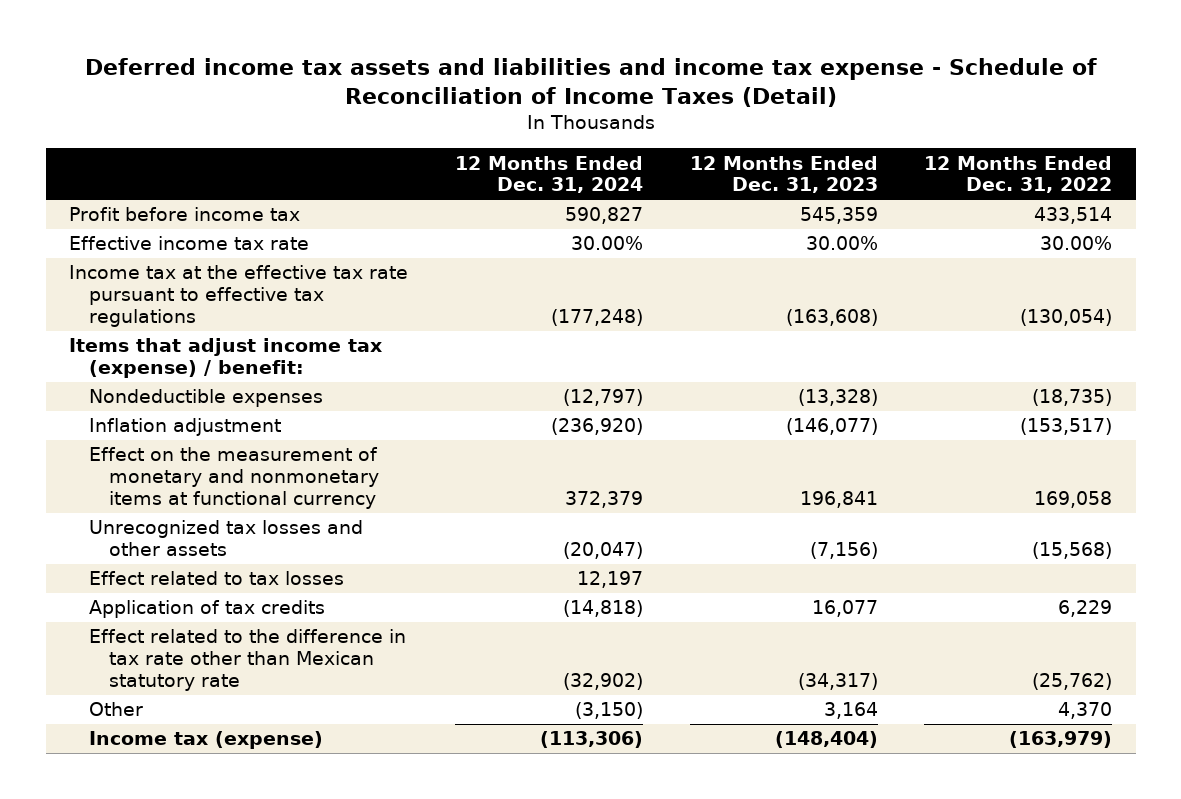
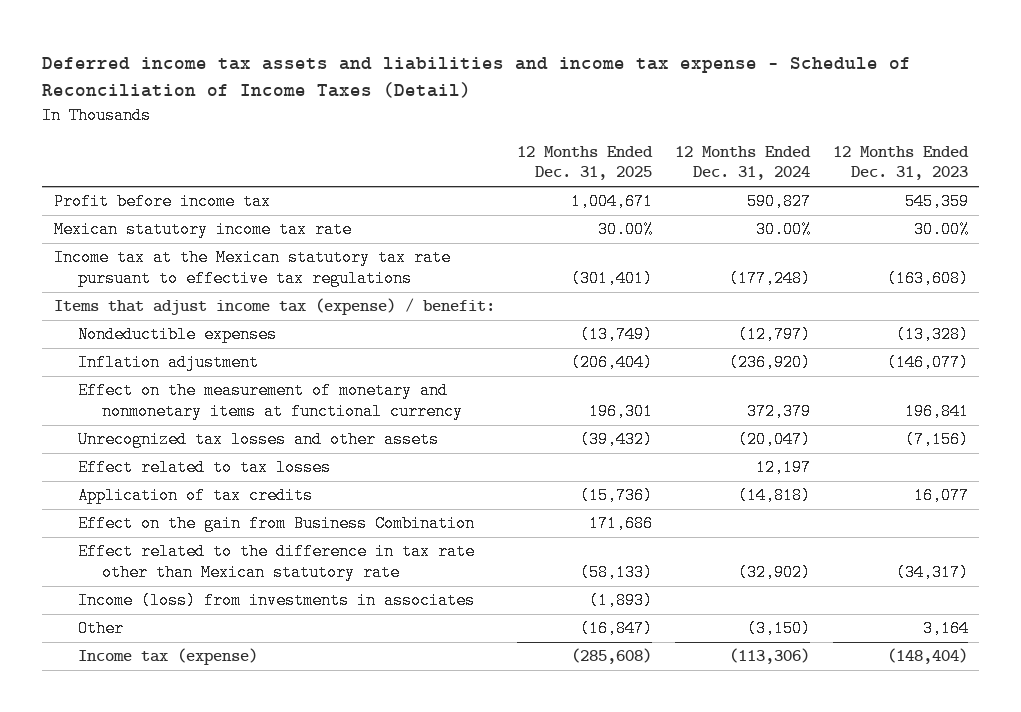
[924,155,1113,194] 12 Months Ended Dec. 31, 2022 -> none
none -> [517,145,654,181] 12 Months Ended Dec. 31, 2025
[69,236,310,251] Effective income tax rate -> [53,221,352,239] Mexican statutory income tax rate
[69,265,409,328] Income tax at the effective tax rate pursuant to effective tax regulations -> [53,249,451,287] Income tax at the Mexican statutory tax rate pursuant to effective tax regulations
none -> [77,515,475,533] Effect on the gain from Business Combination
none -> [77,592,475,610] Income (loss) from investments in associates

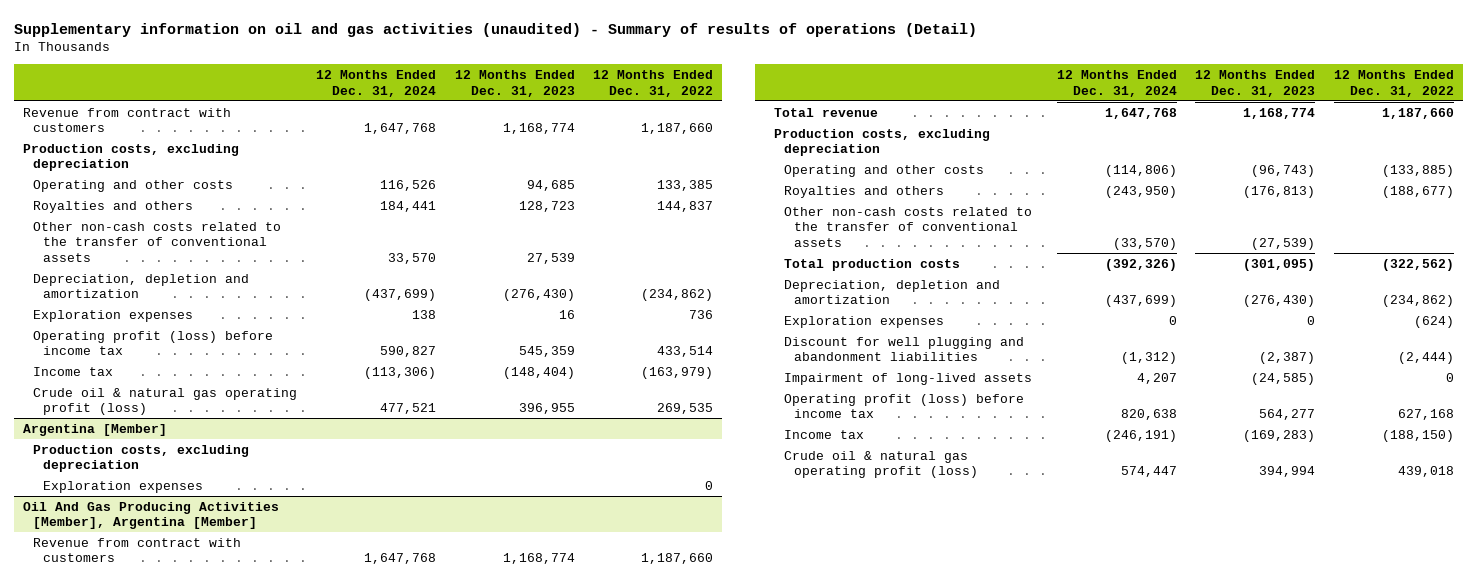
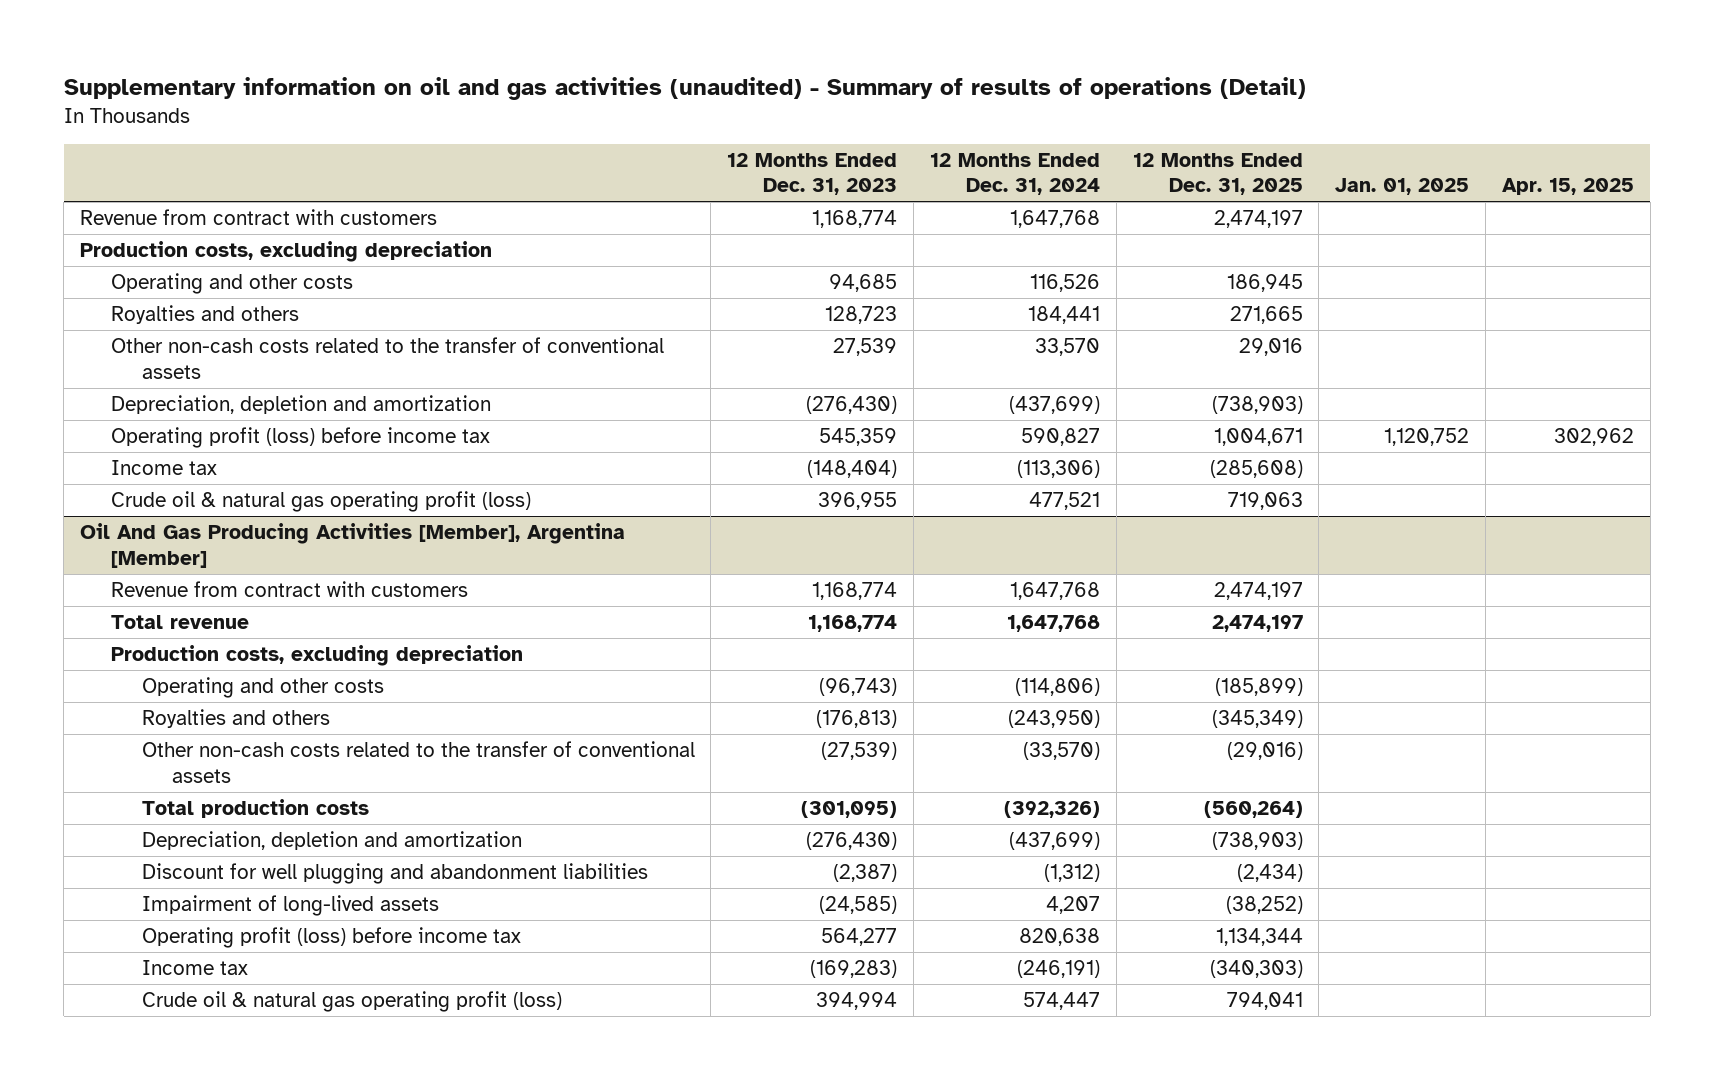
[593,70,714,97] 12 Months Ended Dec. 31, 2022 -> none
none -> [1132,152,1303,196] 12 Months Ended Dec. 31, 2025
none -> [1335,178,1470,196] Jan. 01, 2025
none -> [1501,178,1634,196] Apr. 15, 2025
[33,309,194,322] Exploration expenses -> none
[23,423,168,436] Argentina [Member] -> none
[33,444,250,473] Production costs, excluding depreciation -> none
[43,480,204,493] Exploration expenses -> none
[784,315,945,328] Exploration expenses -> none

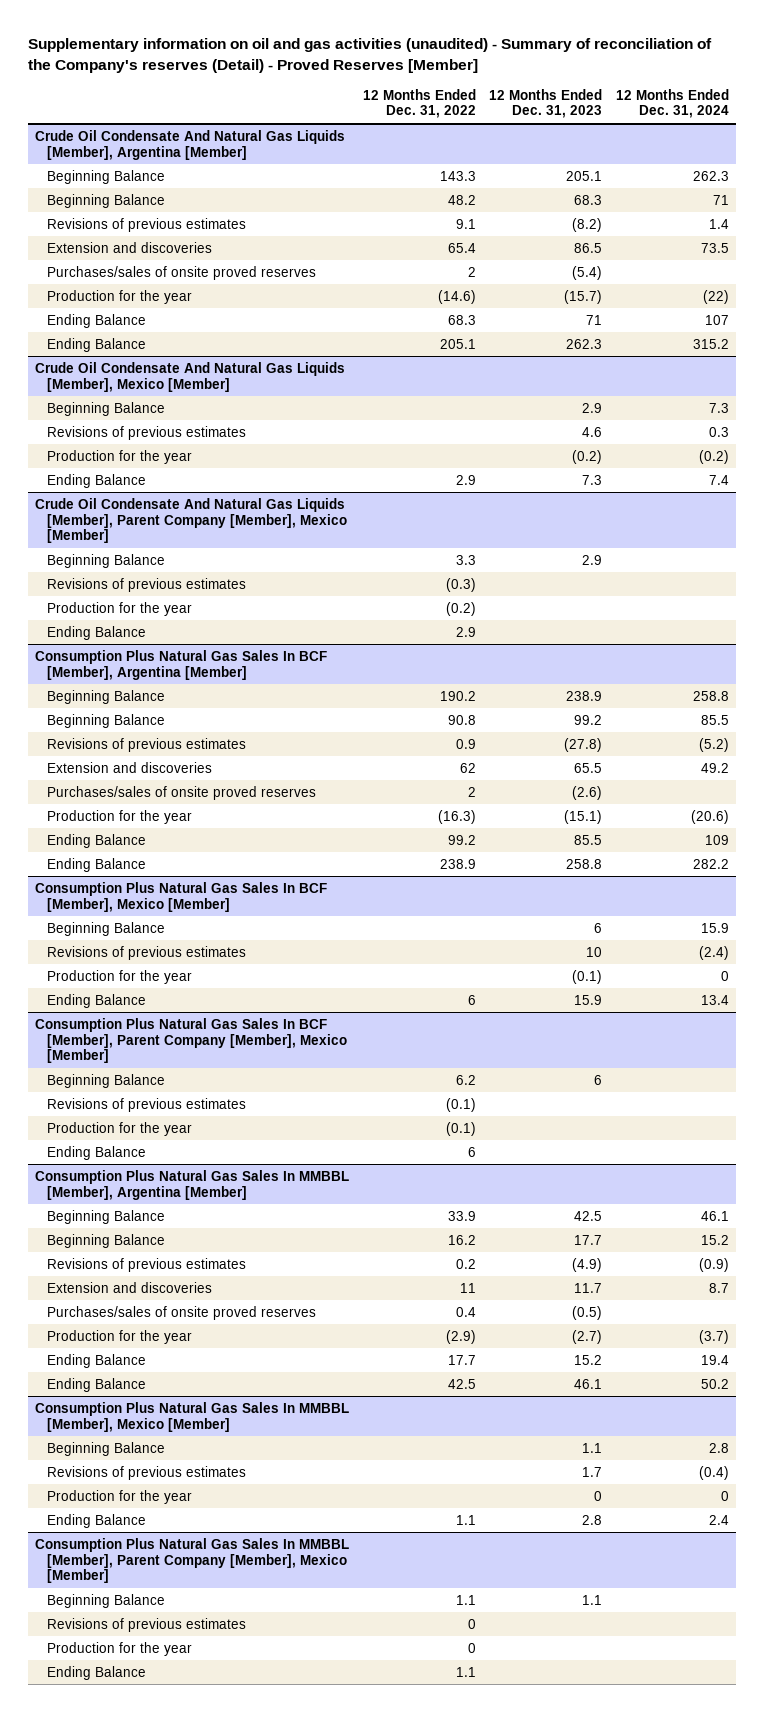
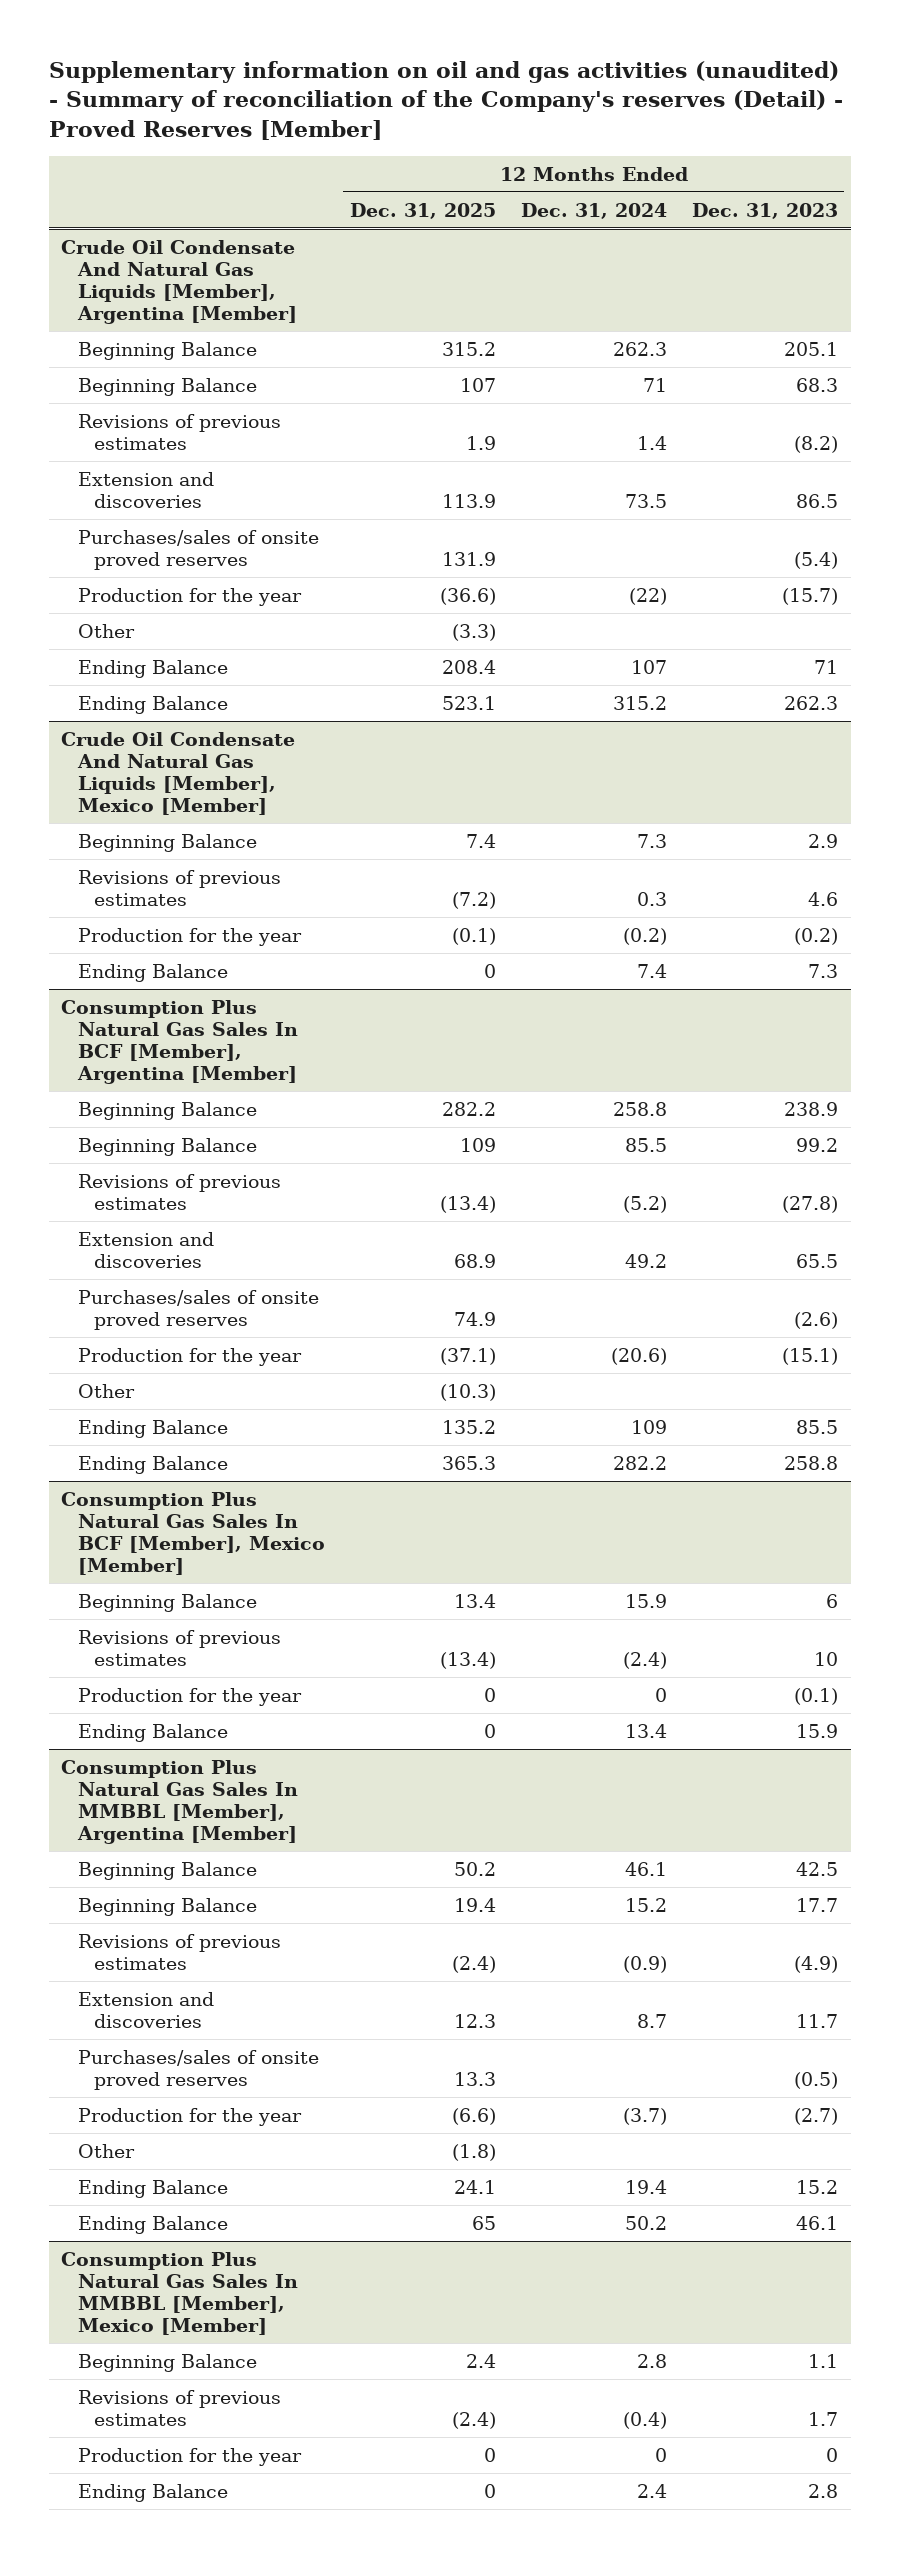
[362,88,476,119] 12 Months Ended Dec. 31, 2022 -> none
none -> [349,202,496,219] Dec. 31, 2025
none -> [77,623,135,638] Other
[35,497,348,544] Crude Oil Condensate And Natural Gas Liquids [Member], Parent Company [Member], Mexico [Member] -> none
[47,553,166,568] Beginning Balance -> none
[47,577,247,592] Revisions of previous estimates -> none
[47,601,193,616] Production for the year -> none
[47,625,147,640] Ending Balance -> none
none -> [77,1383,135,1398] Other
[35,1017,348,1064] Consumption Plus Natural Gas Sales In BCF [Member], Parent Company [Member], Mexico [Member] -> none
[47,1073,166,1088] Beginning Balance -> none
[47,1097,247,1112] Revisions of previous estimates -> none
[47,1121,193,1136] Production for the year -> none
[47,1145,147,1160] Ending Balance -> none
none -> [77,2143,135,2158] Other
[35,1537,350,1584] Consumption Plus Natural Gas Sales In MMBBL [Member], Parent Company [Member], Mexico [Member] -> none
[47,1593,166,1608] Beginning Balance -> none
[47,1617,247,1632] Revisions of previous estimates -> none
[47,1641,193,1656] Production for the year -> none
[47,1665,147,1680] Ending Balance -> none

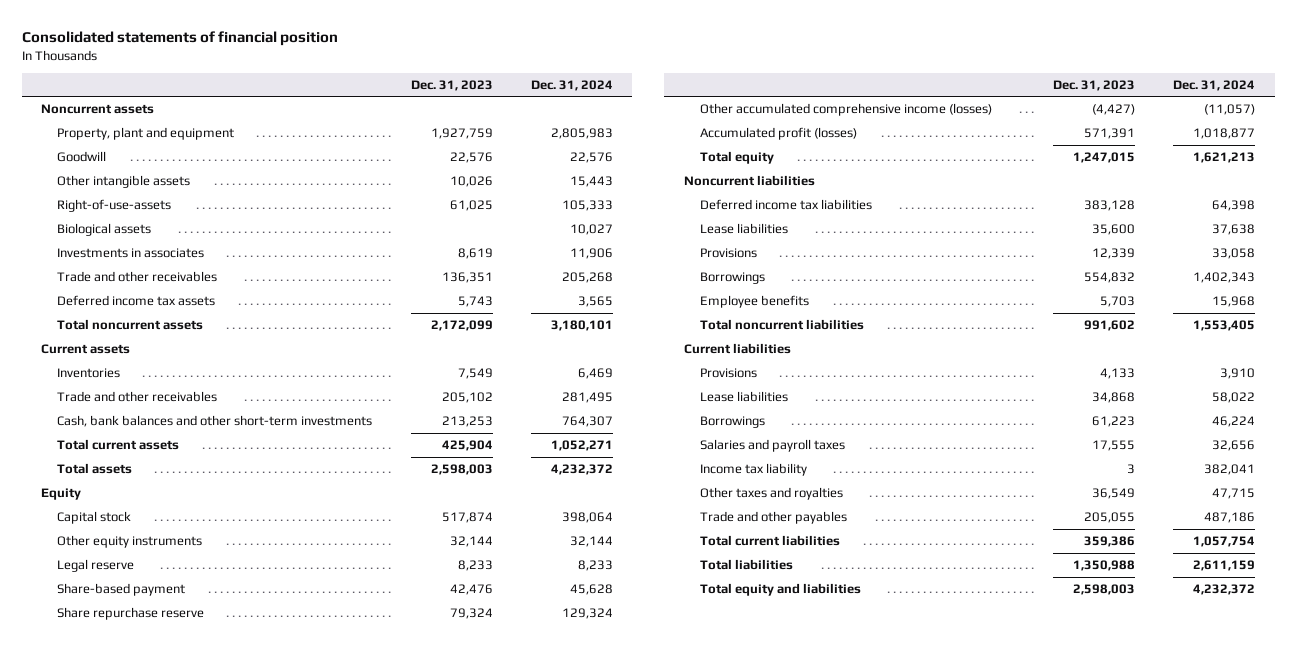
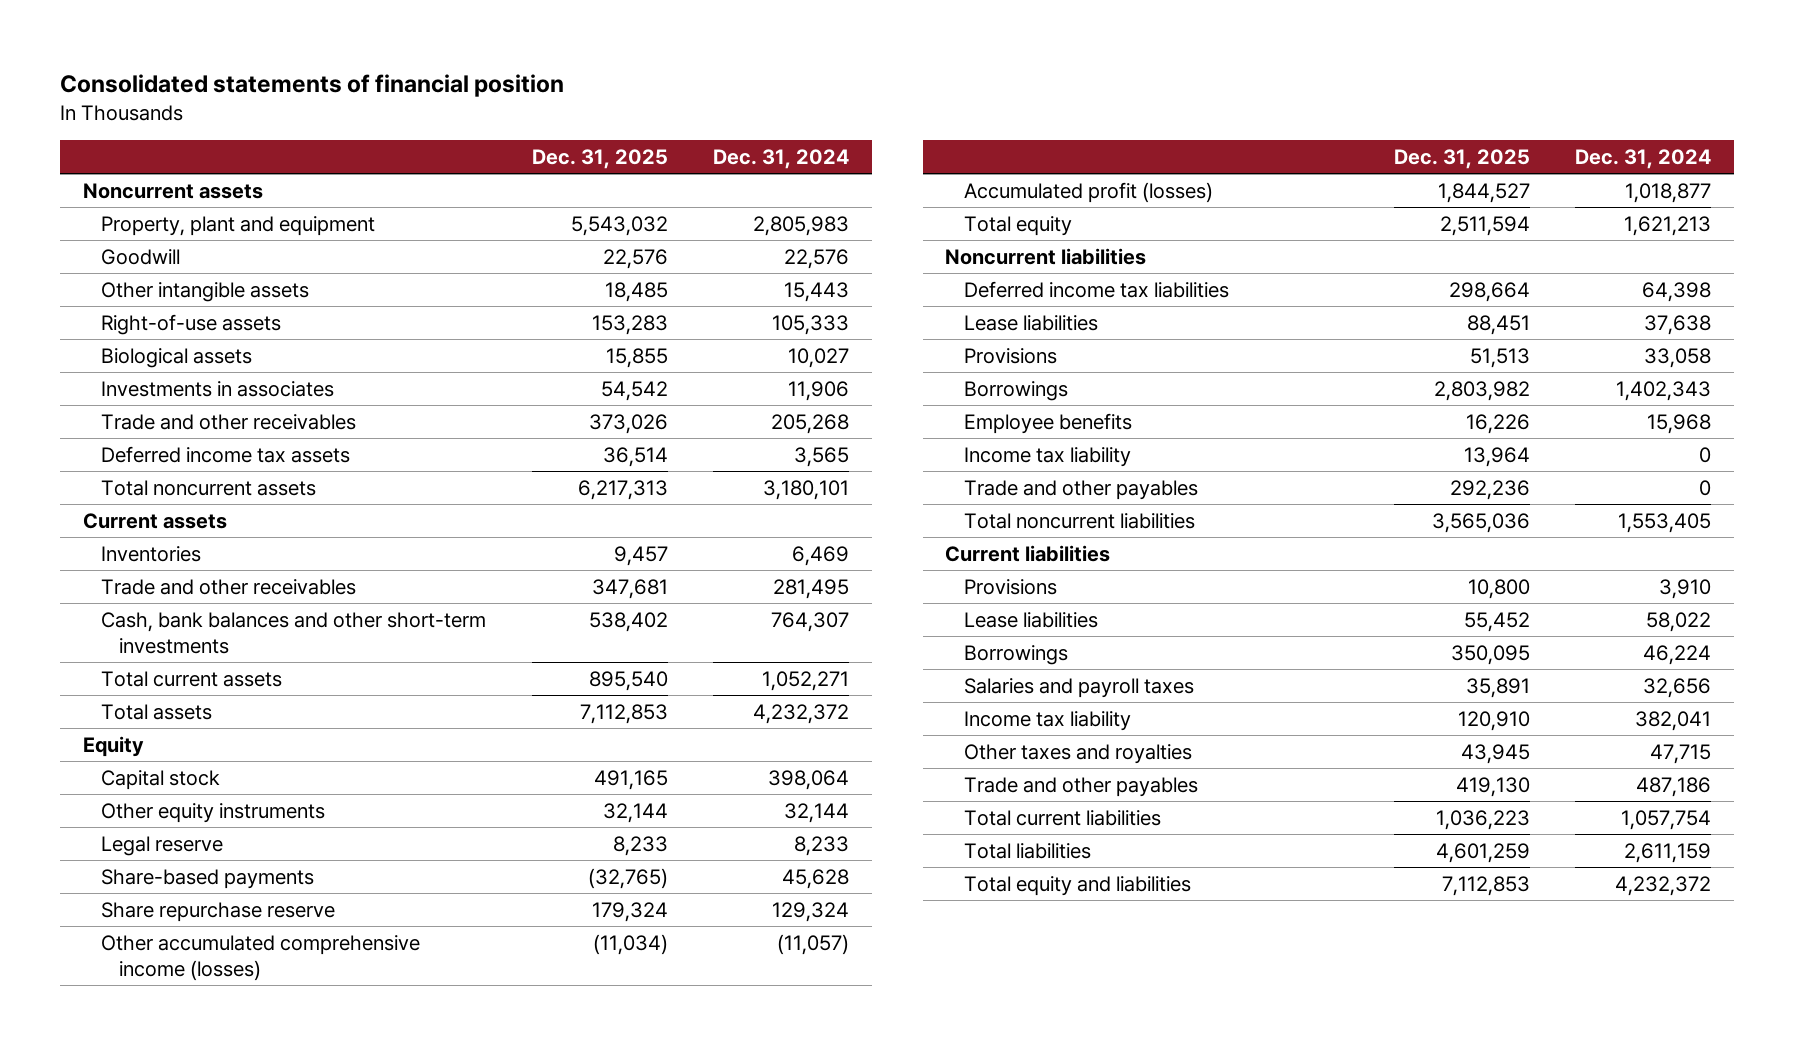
[410,79,493,91] Dec. 31, 2023 -> none
none -> [531,148,668,169] Dec. 31, 2025
[57,199,172,213] Right-of-use-assets -> [101,313,282,335] Right-of-use assets
[57,583,186,597] Share-based payment -> [101,868,315,889] Share-based payments
none -> [963,446,1131,467] Income tax liability
none -> [963,479,1198,500] Trade and other payables

